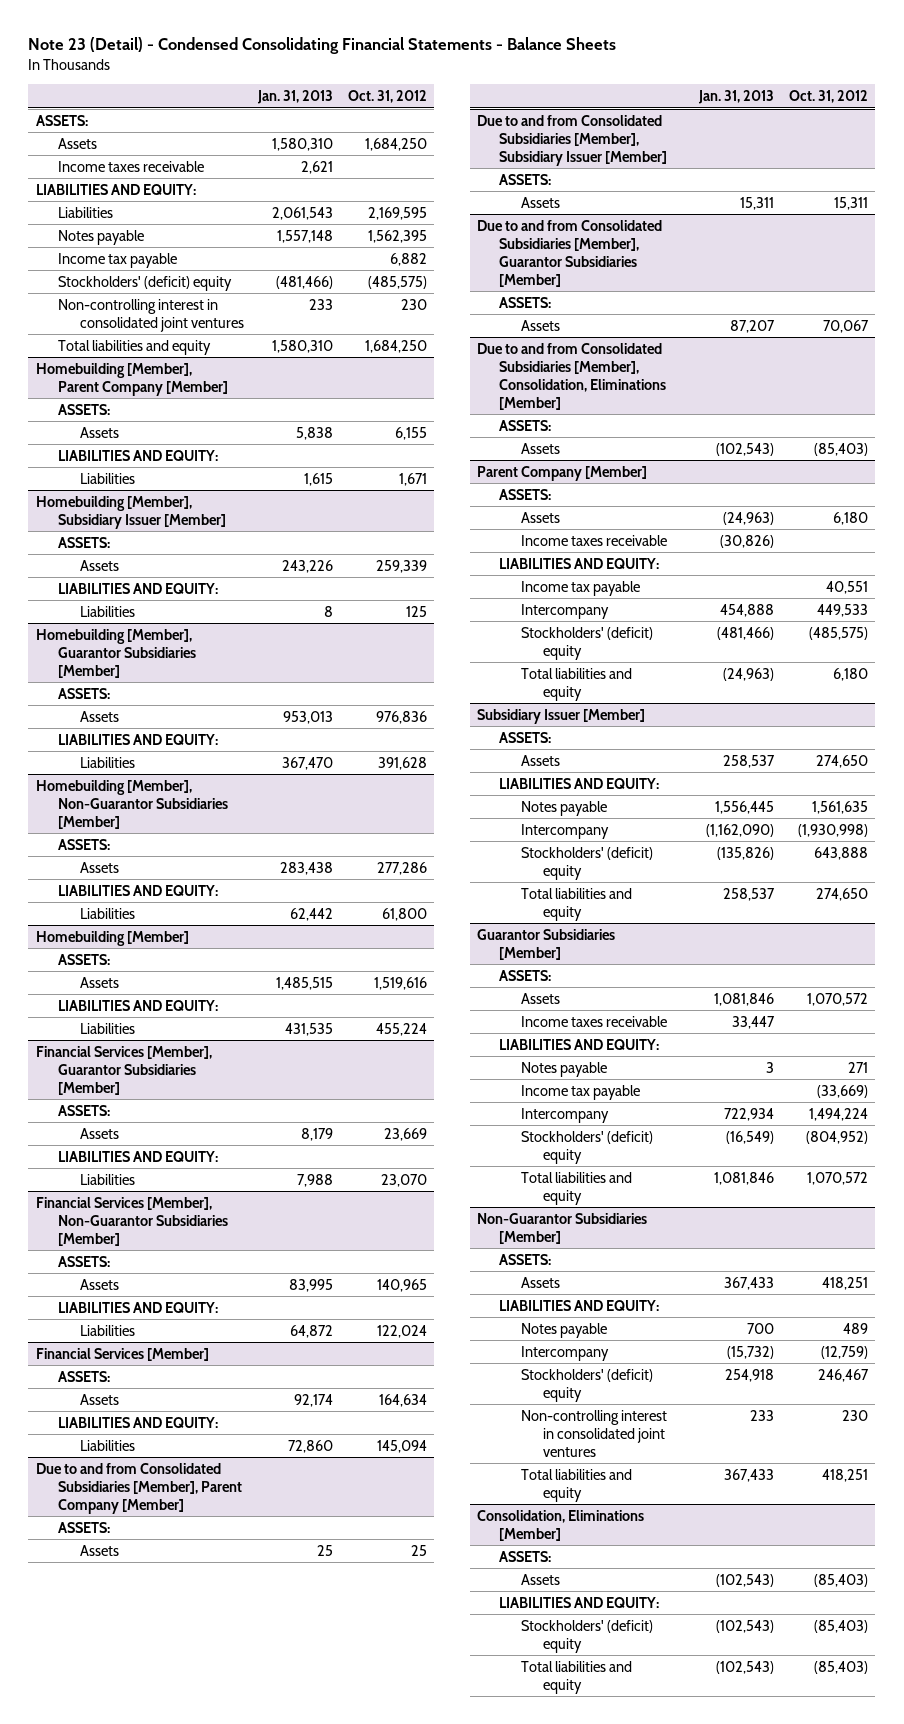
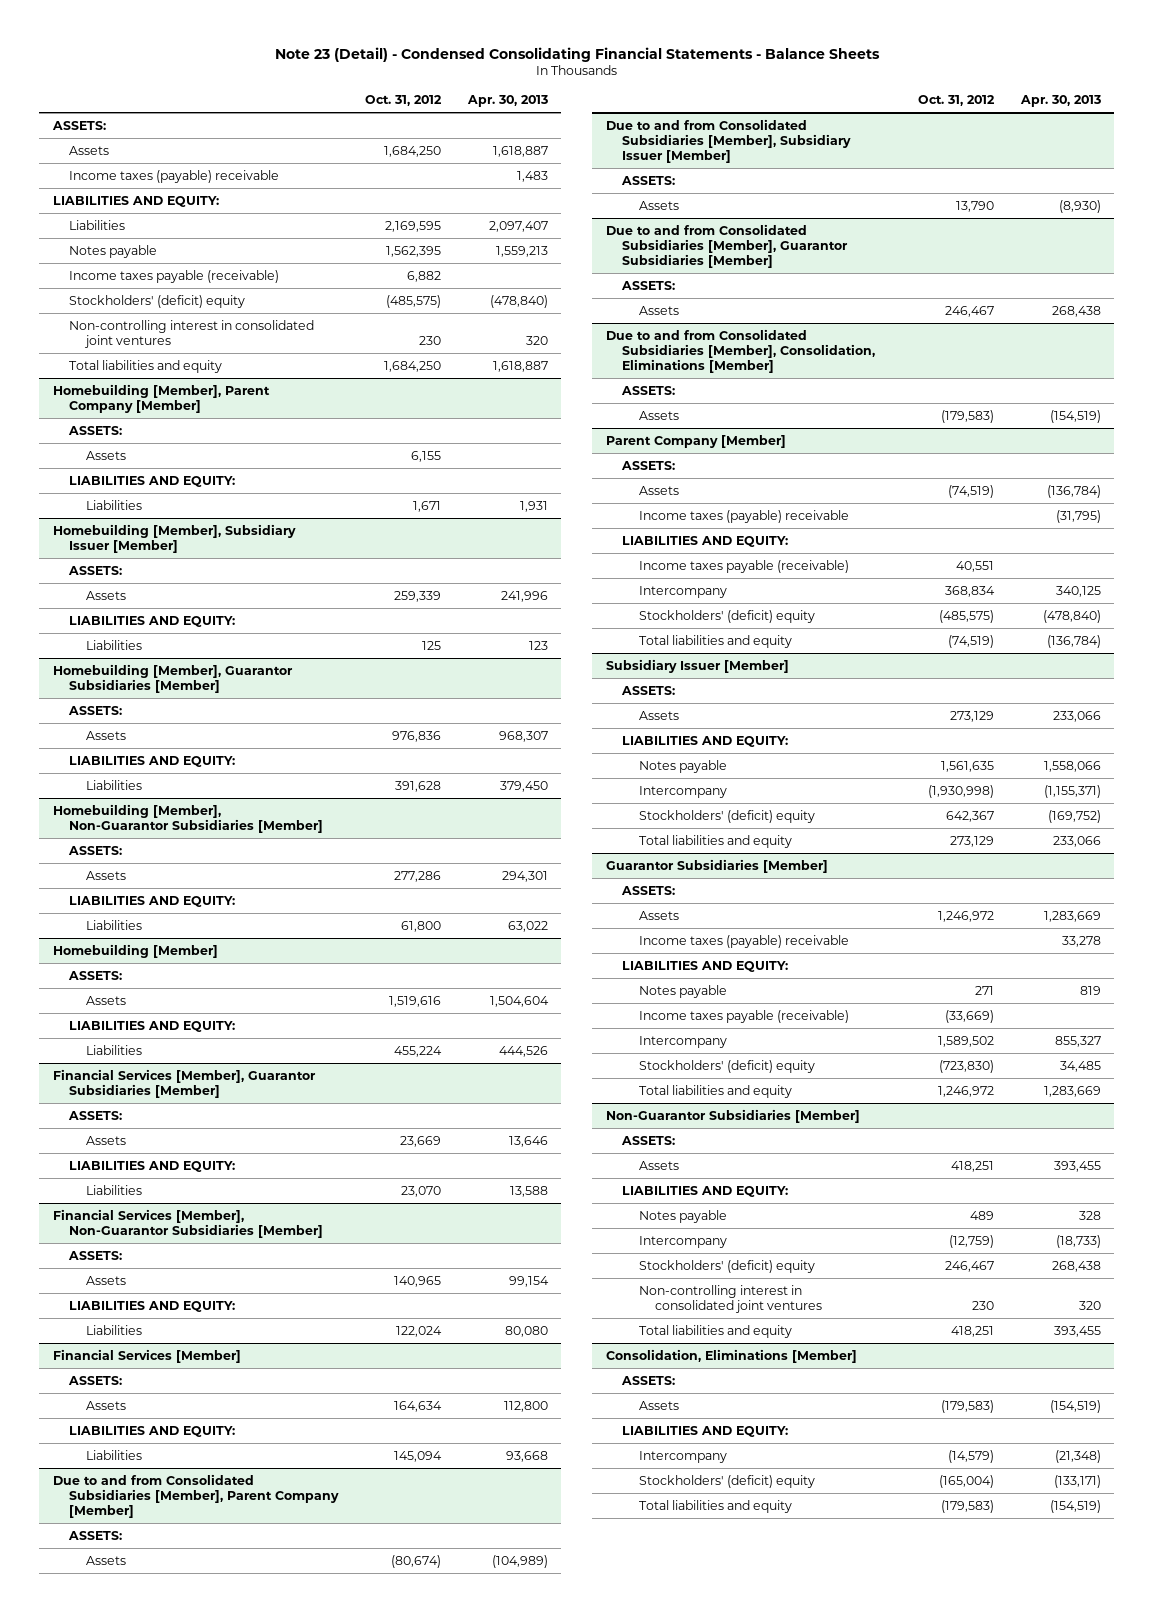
[257,89,334,104] Jan. 31, 2013 -> none
none -> [466,95,548,108] Apr. 30, 2013
[57,160,204,172] Income taxes receivable -> [69,169,280,183] Income taxes (payable) receivable
[57,252,177,268] Income tax payable -> [69,269,280,283] Income taxes payable (receivable)
[410,1544,427,1556] 25 -> [391,1554,442,1568] (80,674)
[833,196,868,210] 15,311 -> [956,200,995,212] 13,790
[822,319,869,333] 70,067 -> [945,305,995,317] 246,467
[813,442,868,456] (85,403) -> [941,409,995,423] (179,583)
[832,511,868,525] 6,180 -> [948,484,995,498] (74,519)
[520,534,667,546] Income taxes receivable -> [638,509,849,523] Income taxes (payable) receivable
[520,580,640,596] Income tax payable -> [638,559,849,573] Income taxes payable (receivable)
[816,603,868,617] 449,533 -> [945,585,996,597] 368,834
[832,667,868,681] 6,180 -> [948,634,995,648] (74,519)
[815,754,868,768] 274,650 -> [950,710,995,722] 273,129
[813,846,868,860] 643,888 -> [946,810,995,822] 642,367
[815,887,868,901] 274,650 -> [950,835,995,847] 273,129
[806,992,868,1006] 1,070,572 -> [938,910,995,922] 1,246,972
[520,1015,667,1027] Income taxes receivable -> [638,934,849,948] Income taxes (payable) receivable
[520,1084,640,1100] Income tax payable -> [638,1009,849,1023] Income taxes payable (receivable)
[808,1107,868,1121] 1,494,224 -> [938,1035,995,1047] 1,589,502
[805,1130,868,1144] (804,952) -> [939,1059,995,1073] (723,830)
[806,1171,868,1185] 1,070,572 -> [938,1085,995,1097] 1,246,972
[813,1573,868,1587] (85,403) -> [941,1399,995,1413] (179,583)
none -> [638,1450,727,1463] Intercompany
[813,1619,868,1633] (85,403) -> [939,1474,995,1488] (165,004)
[813,1660,868,1674] (85,403) -> [941,1499,995,1513] (179,583)

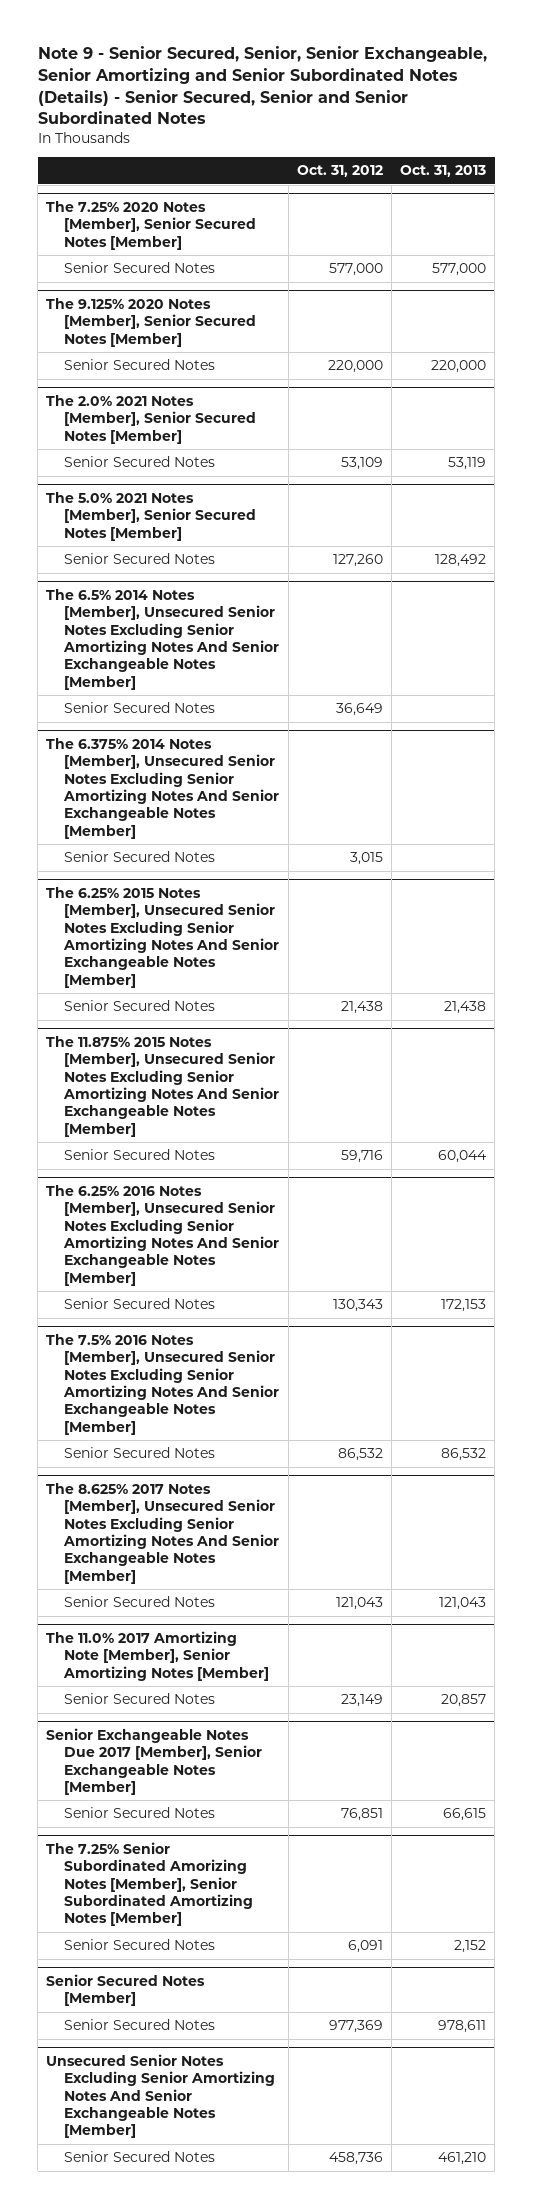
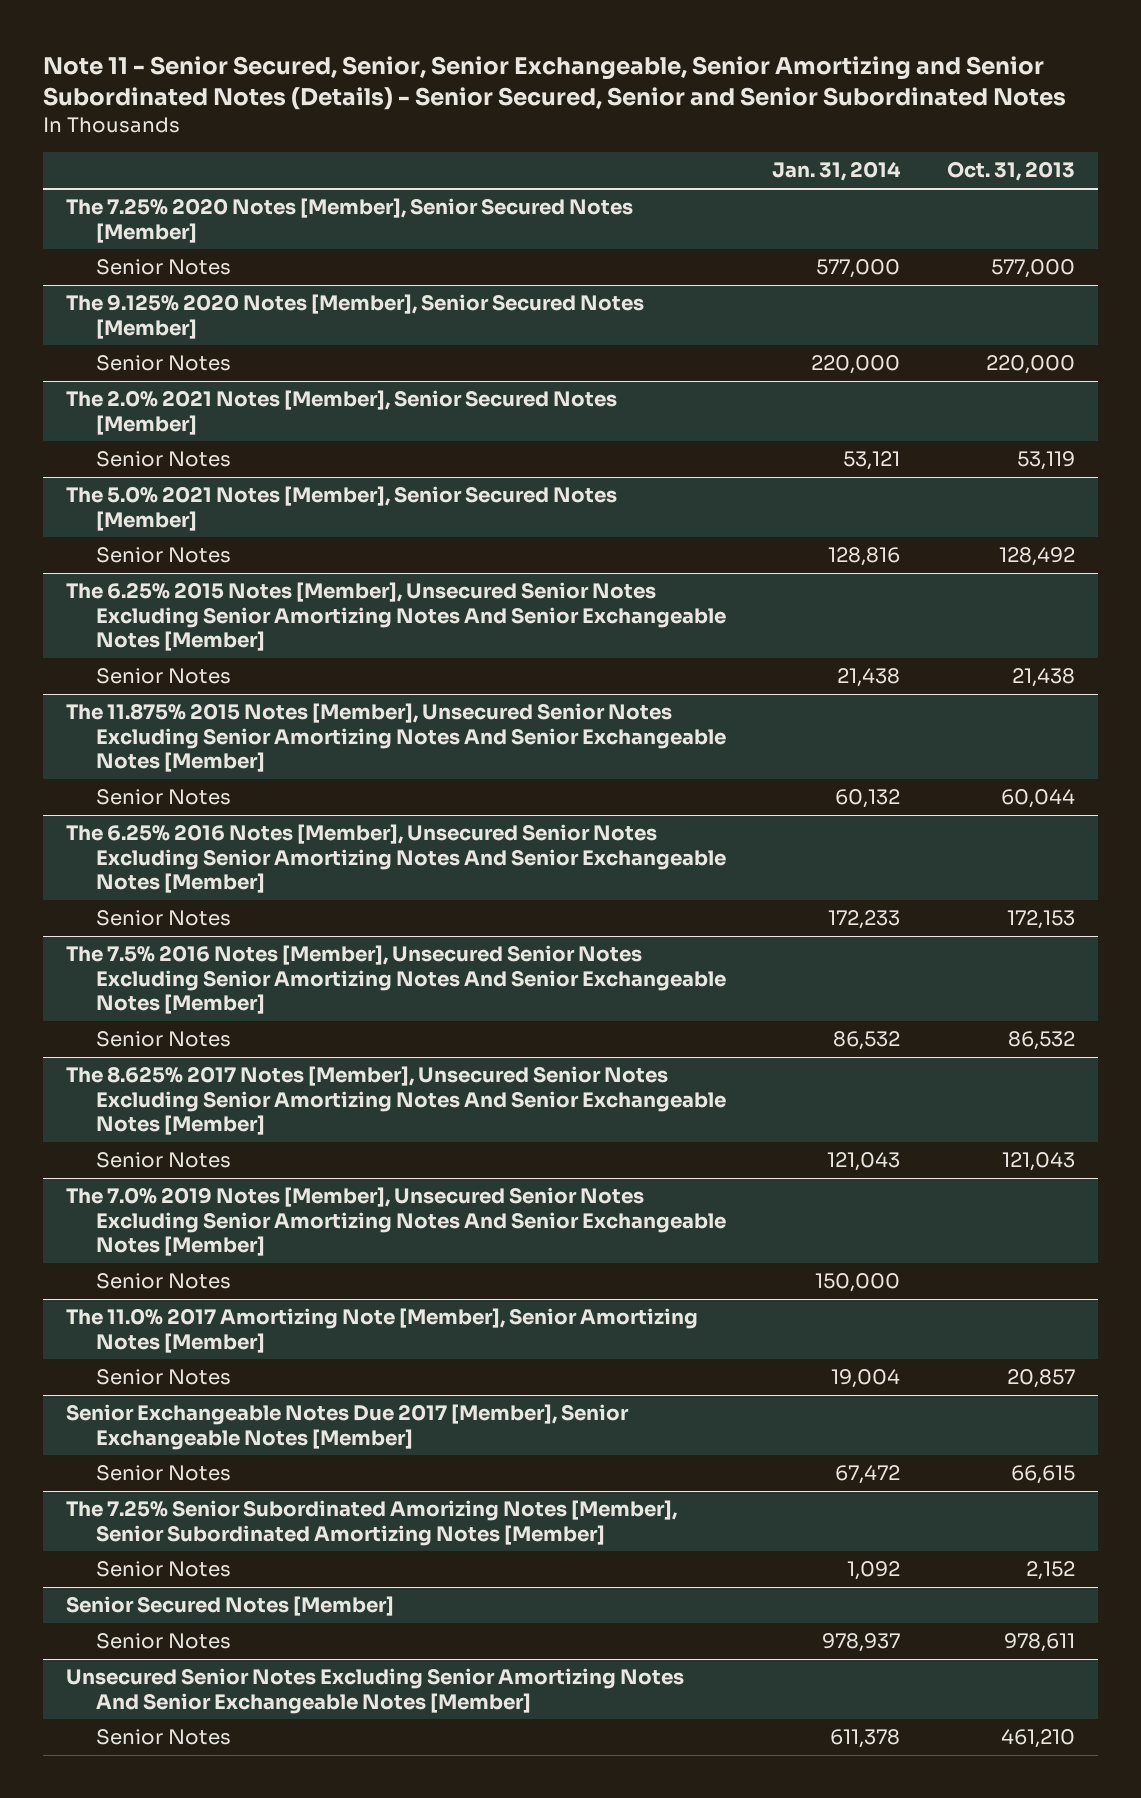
[37,46,487,125] Note 9 - Senior Secured, Senior, Senior Exchangeable, Senior Amortizing and Senior Subordinated Notes (Details) - Senior Secured, Senior and Senior Subordinated Notes -> [42,55,1066,110] Note 11 - Senior Secured, Senior, Senior Exchangeable, Senior Amortizing and Senior Subordinated Notes (Details) - Senior Secured, Senior and Senior Subordinated Notes
[296,165,383,178] Oct. 31, 2012 -> none
none -> [772,161,902,182] Jan. 31, 2014
[64,262,216,274] Senior Secured Notes -> [95,259,231,276] Senior Notes
[64,359,216,371] Senior Secured Notes -> [95,355,231,372] Senior Notes
[64,456,216,468] Senior Secured Notes -> [95,451,231,468] Senior Notes
[46,588,280,690] The 6.5% 2014 Notes [Member], Unsecured Senior Notes Excluding Senior Amortizing Notes And Senior Exchangeable Notes [Member] -> none
[64,702,216,714] Senior Secured Notes -> none
[46,737,280,839] The 6.375% 2014 Notes [Member], Unsecured Senior Notes Excluding Senior Amortizing Notes And Senior Exchangeable Notes [Member] -> none
[64,851,216,863] Senior Secured Notes -> none
[64,553,216,565] Senior Secured Notes -> [95,547,231,564] Senior Notes
[64,1000,216,1012] Senior Secured Notes -> [95,668,231,685] Senior Notes
[64,1149,216,1161] Senior Secured Notes -> [95,789,231,806] Senior Notes
[64,1298,216,1310] Senior Secured Notes -> [95,910,231,927] Senior Notes
[64,1447,216,1459] Senior Secured Notes -> [95,1031,231,1048] Senior Notes
[64,1596,216,1608] Senior Secured Notes -> [95,1152,231,1169] Senior Notes
none -> [66,1187,726,1256] The 7.0% 2019 Notes [Member], Unsecured Senior Notes Excluding Senior Amortizing Notes And Senior Exchangeable Notes [Member]
none -> [95,1273,231,1290] Senior Notes
[64,1693,216,1705] Senior Secured Notes -> [95,1369,231,1386] Senior Notes
[64,1807,216,1819] Senior Secured Notes -> [95,1465,231,1482] Senior Notes
[64,1939,216,1951] Senior Secured Notes -> [95,1561,231,1578] Senior Notes
[64,2019,216,2031] Senior Secured Notes -> [95,1633,231,1650] Senior Notes
[64,2151,216,2163] Senior Secured Notes -> [95,1729,231,1746] Senior Notes

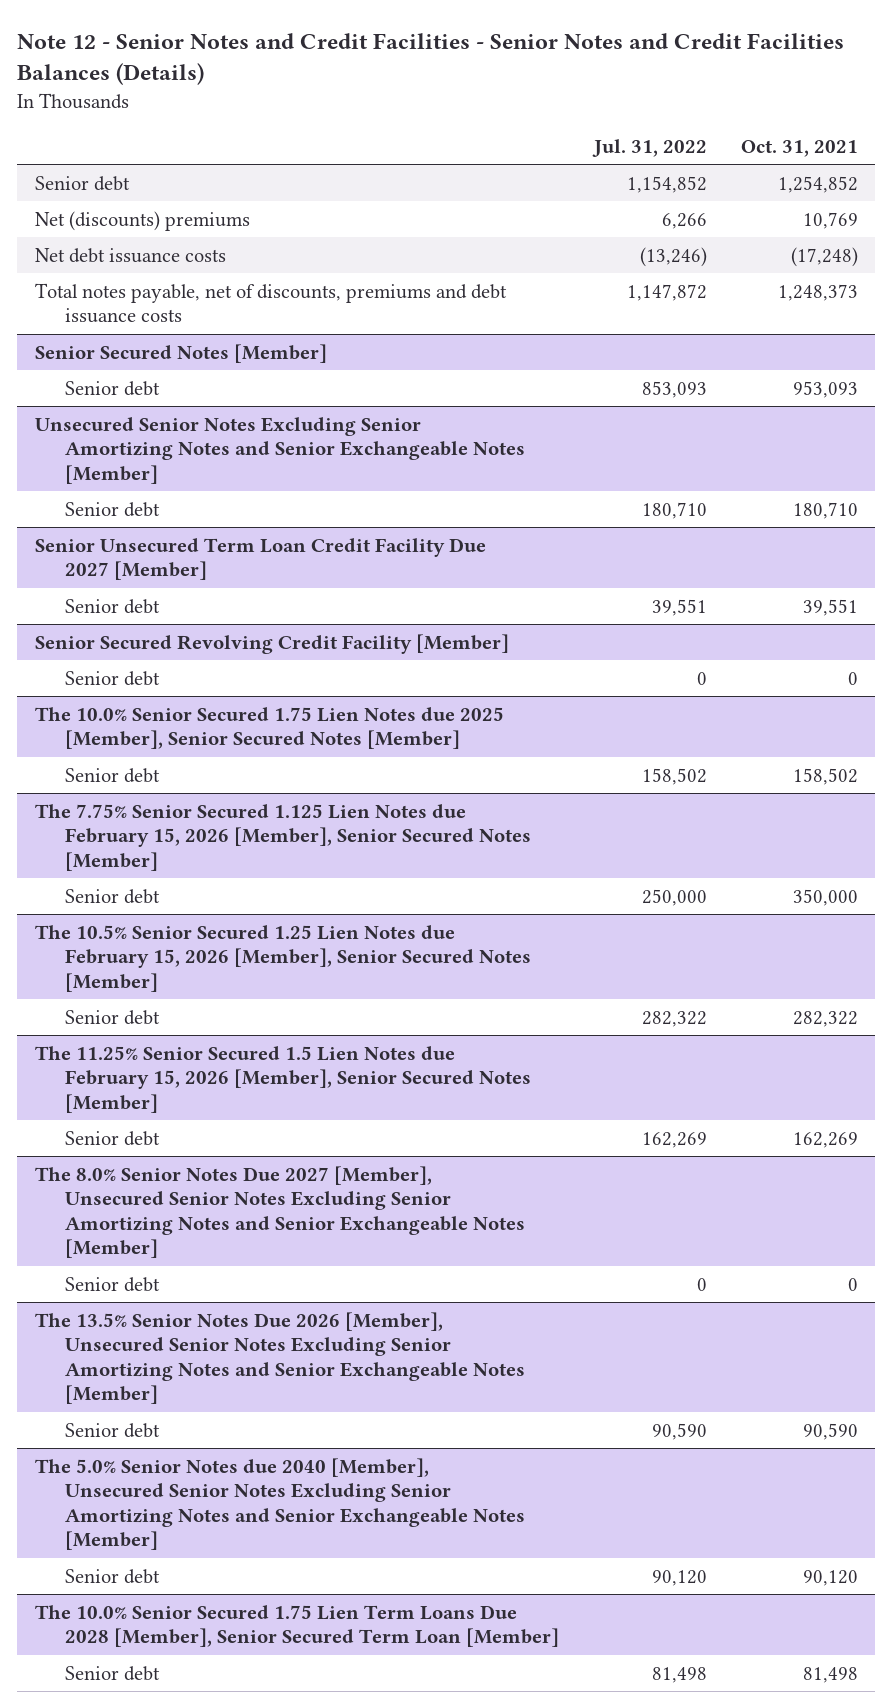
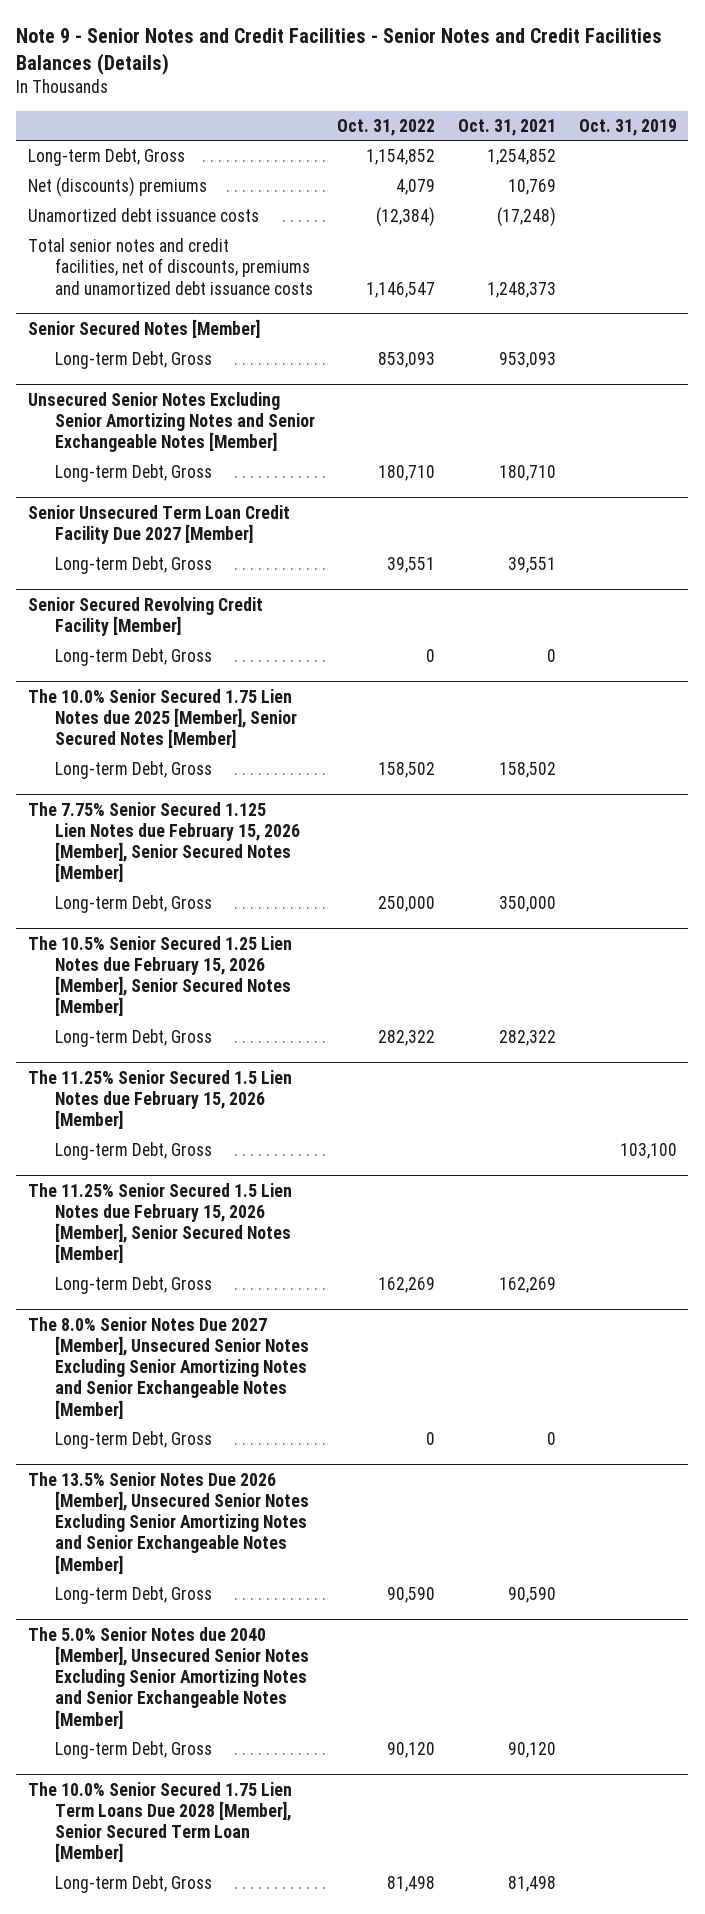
[17,32,845,86] Note 12 - Senior Notes and Credit Facilities - Senior Notes and Credit Facilities Balances (Details) -> [16,28,663,75] Note 9 - Senior Notes and Credit Facilities - Senior Notes and Credit Facilities Balances (Details)
[591,138,707,157] Jul. 31, 2022 -> none
none -> [337,118,436,136] Oct. 31, 2022
none -> [578,118,677,136] Oct. 31, 2019
[34,175,130,191] Senior debt -> [27,148,185,167] Long-term Debt, Gross
[34,247,226,263] Net debt issuance costs -> [27,208,259,223] Unamortized debt issuance costs
[34,282,507,324] Total notes payable, net of discounts, premiums and debt issuance costs -> [27,238,313,295] Total senior notes and credit facilities, net of discounts, premiums and unamortized debt issuance costs
[64,380,160,396] Senior debt -> [54,351,212,370] Long-term Debt, Gross
[64,501,160,517] Senior debt -> [54,464,212,483] Long-term Debt, Gross
[64,598,160,614] Senior debt -> [54,556,212,575] Long-term Debt, Gross
[64,670,160,686] Senior debt -> [54,648,212,667] Long-term Debt, Gross
[64,767,160,783] Senior debt -> [54,761,212,780] Long-term Debt, Gross
[64,888,160,904] Senior debt -> [54,895,212,914] Long-term Debt, Gross
[64,1009,160,1025] Senior debt -> [54,1029,212,1048] Long-term Debt, Gross
none -> [27,1069,292,1130] The 11.25% Senior Secured 1.5 Lien Notes due February 15, 2026 [Member]
none -> [54,1142,212,1161] Long-term Debt, Gross
[64,1130,160,1146] Senior debt -> [54,1276,212,1295] Long-term Debt, Gross
[64,1276,160,1292] Senior debt -> [54,1431,212,1450] Long-term Debt, Gross
[64,1422,160,1438] Senior debt -> [54,1586,212,1605] Long-term Debt, Gross
[64,1568,160,1584] Senior debt -> [54,1741,212,1760] Long-term Debt, Gross
[64,1665,160,1681] Senior debt -> [54,1875,212,1894] Long-term Debt, Gross

